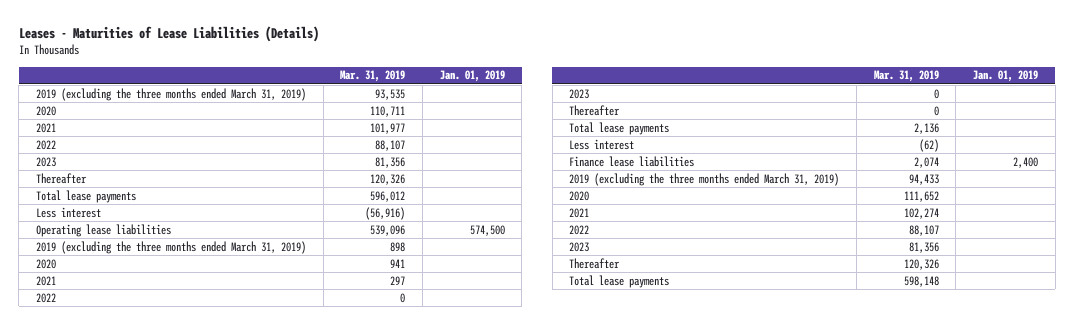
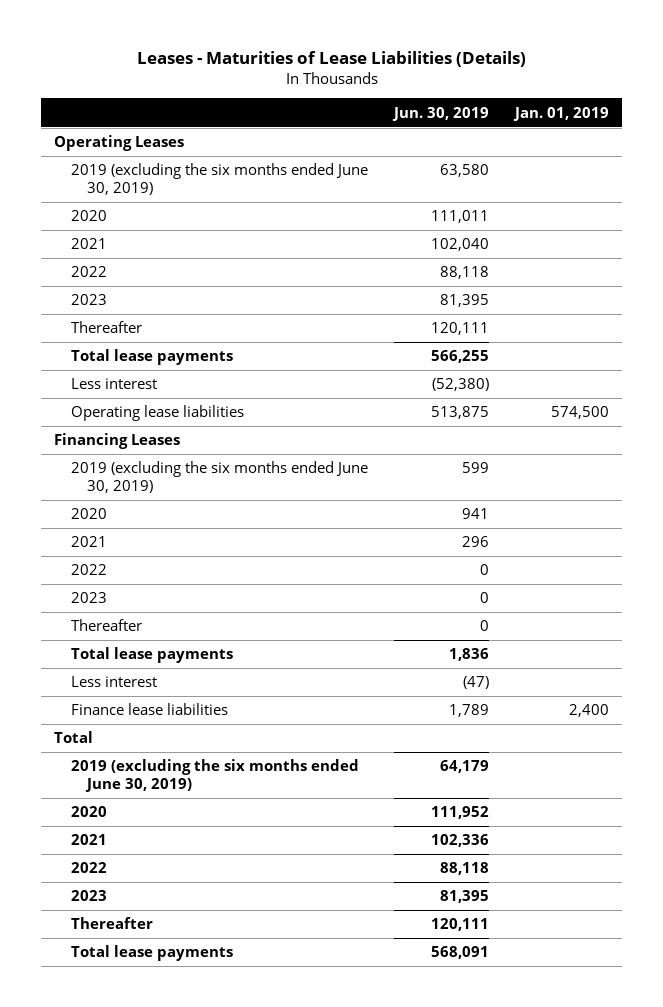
[340,70,406,83] Mar. 31, 2019 -> none
none -> [391,106,489,121] Jun. 30, 2019
none -> [54,135,185,152] Operating Leases
[36,87,307,101] 2019 (excluding the three months ended March 31, 2019) -> [70,163,368,195] 2019 (excluding the six months ended June 30, 2019)
none -> [54,433,181,450] Financing Leases
[36,240,307,254] 2019 (excluding the three months ended March 31, 2019) -> [70,461,368,493] 2019 (excluding the six months ended June 30, 2019)
none -> [54,731,94,744] Total
[569,172,840,186] 2019 (excluding the three months ended March 31, 2019) -> [70,759,359,792] 2019 (excluding the six months ended June 30, 2019)

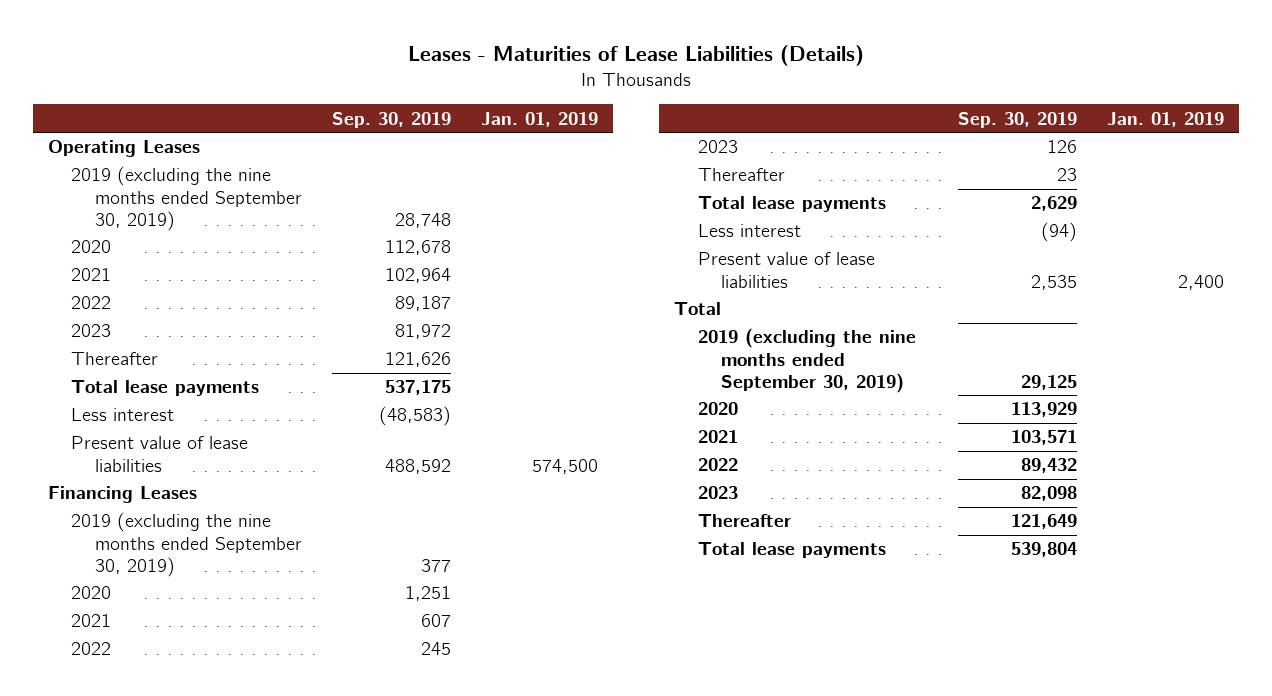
[391,106,489,121] Jun. 30, 2019 -> none
none -> [332,111,452,128] Sep. 30, 2019
[70,163,368,195] 2019 (excluding the six months ended June 30, 2019) -> [71,166,302,231] 2019 (excluding the nine months ended September 30, 2019)
[70,405,244,422] Operating lease liabilities -> [71,436,249,472] Present value of lease liabilities
[70,461,368,493] 2019 (excluding the six months ended June 30, 2019) -> [71,512,302,577] 2019 (excluding the nine months ended September 30, 2019)
[70,703,228,716] Finance lease liabilities -> [697,252,875,288] Present value of lease liabilities
[70,759,359,792] 2019 (excluding the six months ended June 30, 2019) -> [697,328,916,393] 2019 (excluding the nine months ended September 30, 2019)

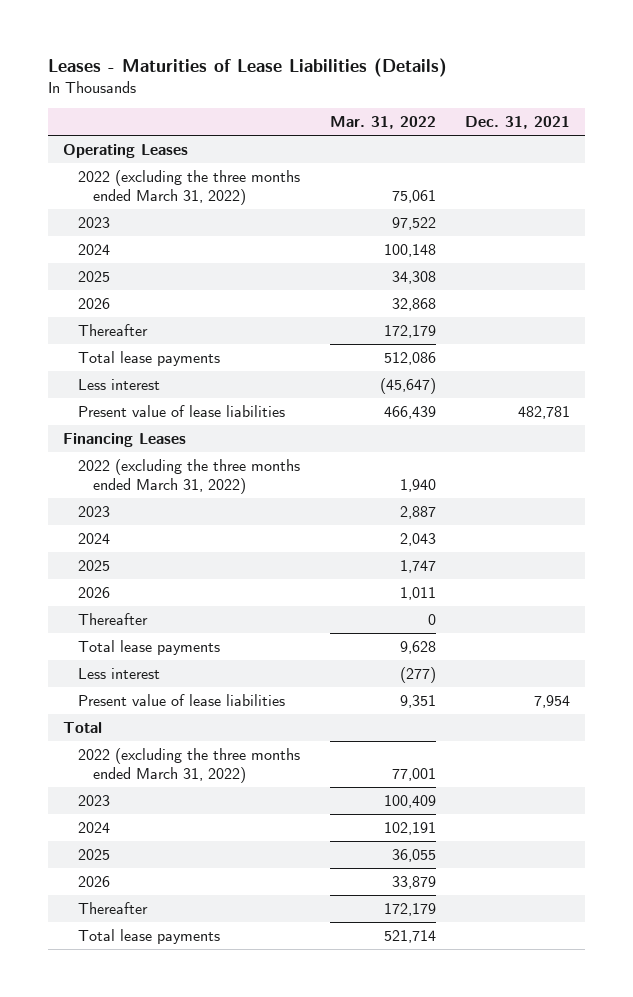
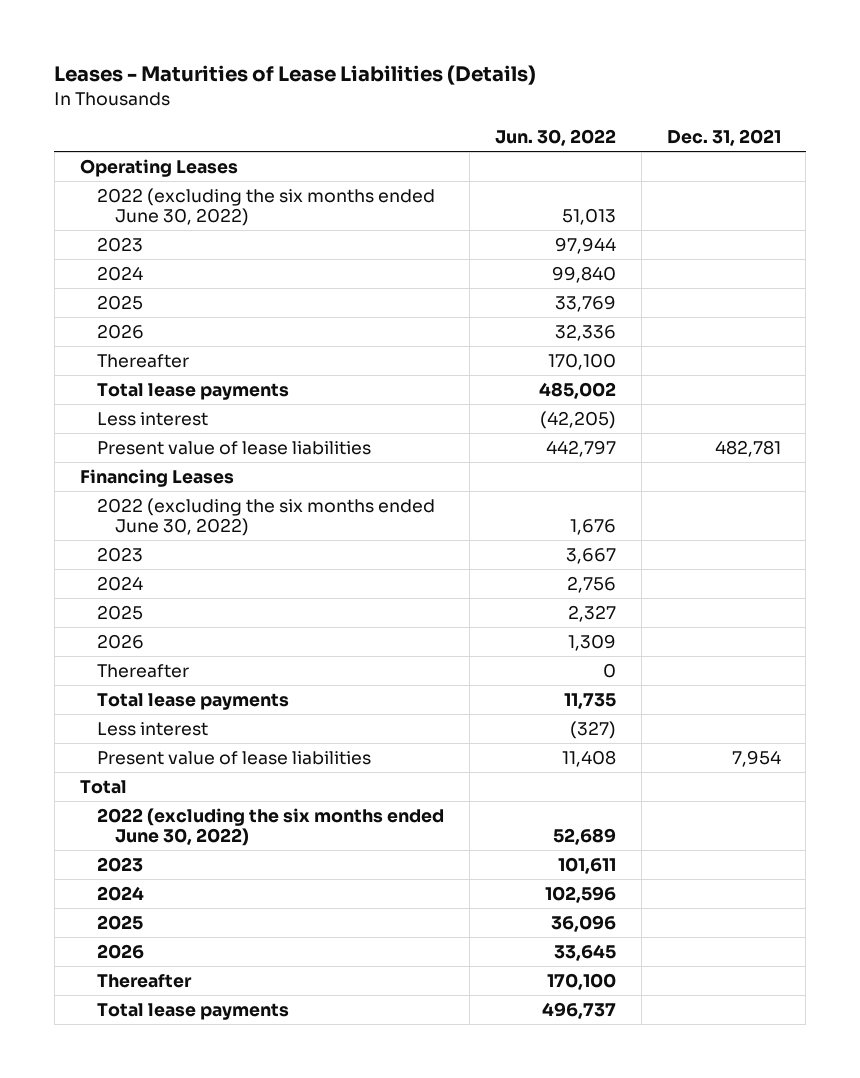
[329,116,436,130] Mar. 31, 2022 -> none
none -> [494,129,616,147] Jun. 30, 2022
[78,169,301,205] 2022 (excluding the three months ended March 31, 2022) -> [97,187,436,227] 2022 (excluding the six months ended June 30, 2022)
[78,458,301,494] 2022 (excluding the three months ended March 31, 2022) -> [97,497,436,537] 2022 (excluding the six months ended June 30, 2022)
[78,747,301,783] 2022 (excluding the three months ended March 31, 2022) -> [97,807,445,847] 2022 (excluding the six months ended June 30, 2022)

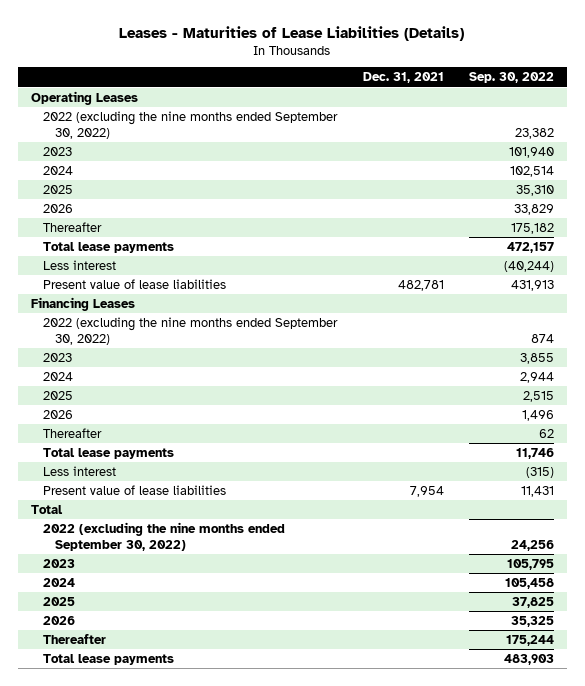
[494,129,616,147] Jun. 30, 2022 -> none
none -> [469,72,555,84] Sep. 30, 2022
[97,187,436,227] 2022 (excluding the six months ended June 30, 2022) -> [42,110,338,139] 2022 (excluding the nine months ended September 30, 2022)
[97,497,436,537] 2022 (excluding the six months ended June 30, 2022) -> [42,316,338,345] 2022 (excluding the nine months ended September 30, 2022)
[97,807,445,847] 2022 (excluding the six months ended June 30, 2022) -> [42,521,285,551] 2022 (excluding the nine months ended September 30, 2022)

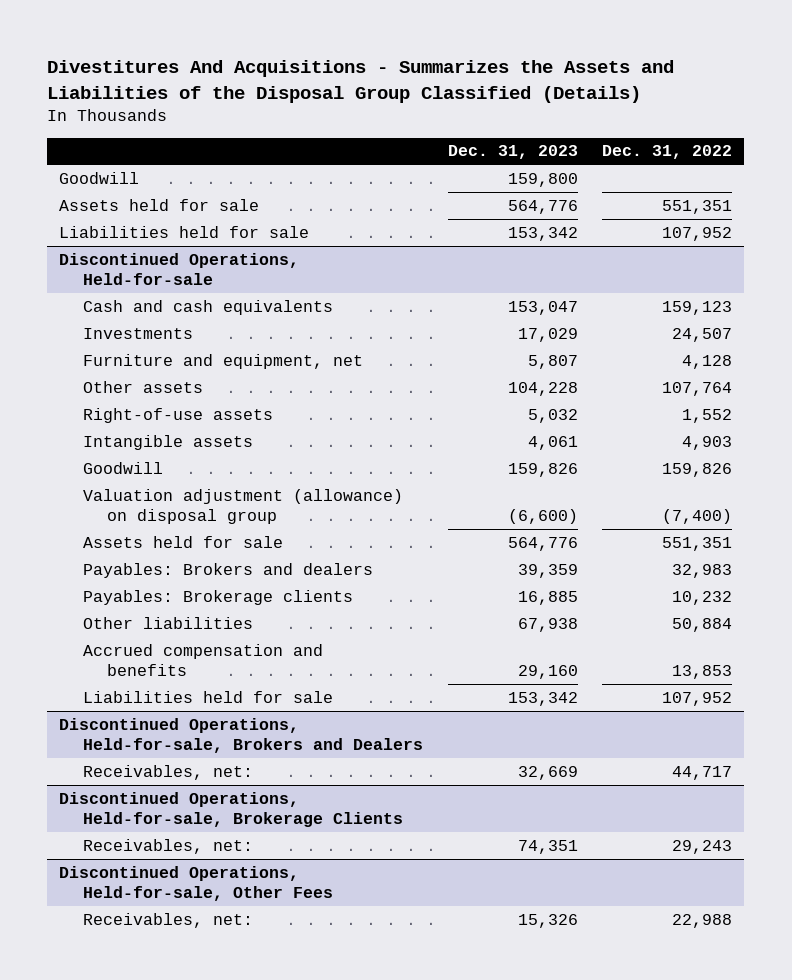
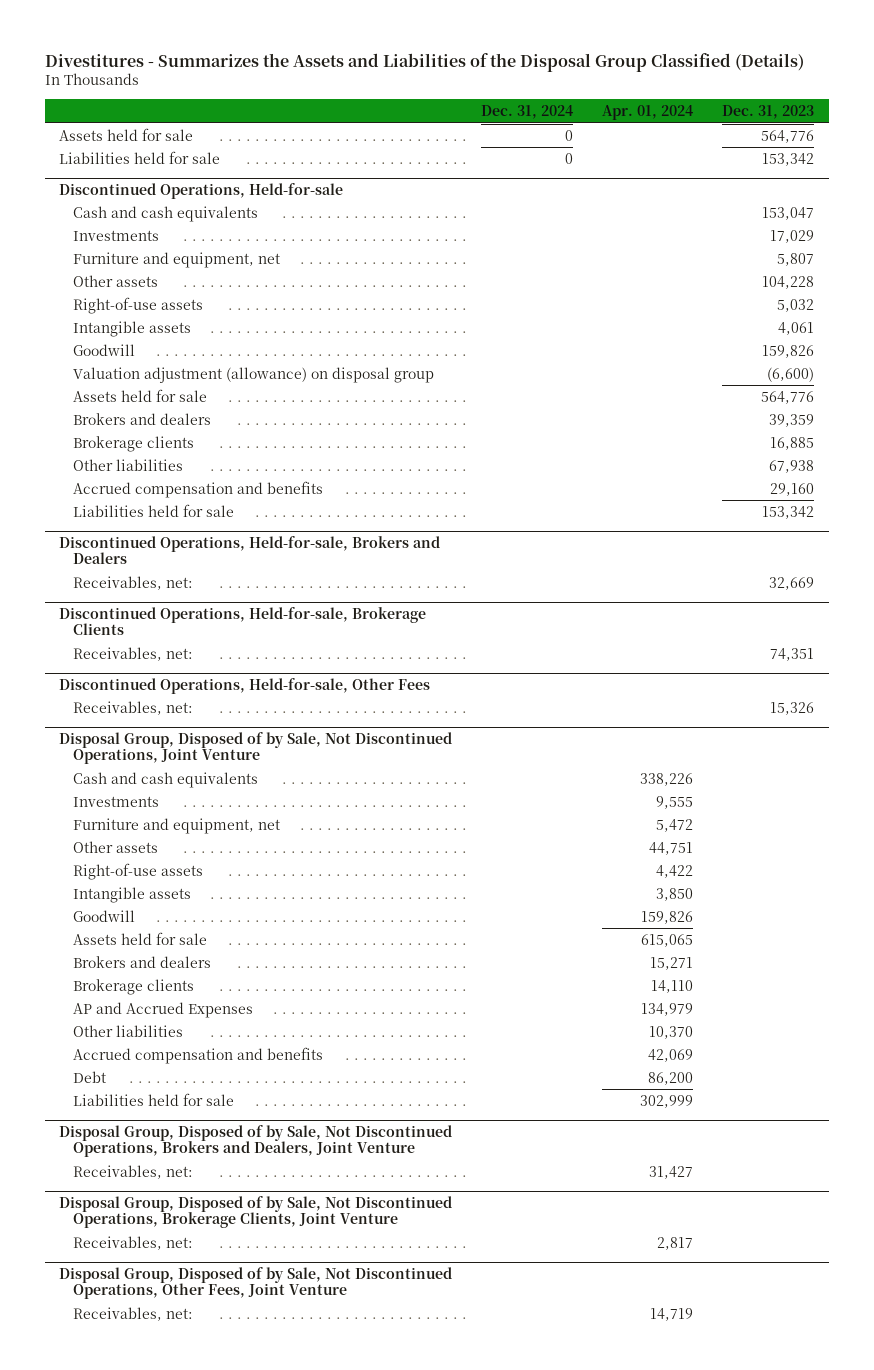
[47,59,675,103] Divestitures And Acquisitions - Summarizes the Assets and Liabilities of the Disposal Group Classified (Details) -> [44,52,804,72] Divestitures - Summarizes the Assets and Liabilities of the Disposal Group Classified (Details)
[602,145,733,160] Dec. 31, 2022 -> none
none -> [481,105,574,120] Dec. 31, 2024
none -> [602,105,694,121] Apr. 01, 2024
[59,171,140,184] Goodwill -> none
[83,562,374,578] Payables: Brokers and dealers -> [72,412,211,425] Brokers and dealers
[83,589,354,605] Payables: Brokerage clients -> [72,435,194,452] Brokerage clients
none -> [59,731,453,765] Disposal Group, Disposed of by Sale, Not Discontinued Operations, Joint Venture
none -> [72,771,258,788] Cash and cash equivalents
none -> [72,795,159,807] Investments
none -> [72,817,280,834] Furniture and equipment, net
none -> [72,840,158,853] Other assets
none -> [72,862,203,880] Right-of-use assets
none -> [72,886,191,903] Intangible assets
none -> [72,909,135,922] Goodwill
none -> [72,931,207,945] Assets held for sale
none -> [72,955,211,968] Brokers and dealers
none -> [72,978,194,995] Brokerage clients
none -> [72,1001,253,1018] AP and Accrued Expenses
none -> [72,1024,183,1037] Other liabilities
none -> [72,1046,323,1064] Accrued compensation and benefits
none -> [72,1070,106,1083] Debt
none -> [72,1092,234,1106] Liabilities held for sale
none -> [59,1124,453,1158] Disposal Group, Disposed of by Sale, Not Discontinued Operations, Brokers and Dealers, Joint Venture
none -> [72,1164,193,1179] Receivables, net:
none -> [59,1195,453,1229] Disposal Group, Disposed of by Sale, Not Discontinued Operations, Brokerage Clients, Joint Venture
none -> [72,1235,193,1250] Receivables, net:
none -> [59,1266,453,1300] Disposal Group, Disposed of by Sale, Not Discontinued Operations, Other Fees, Joint Venture
none -> [72,1306,193,1321] Receivables, net:

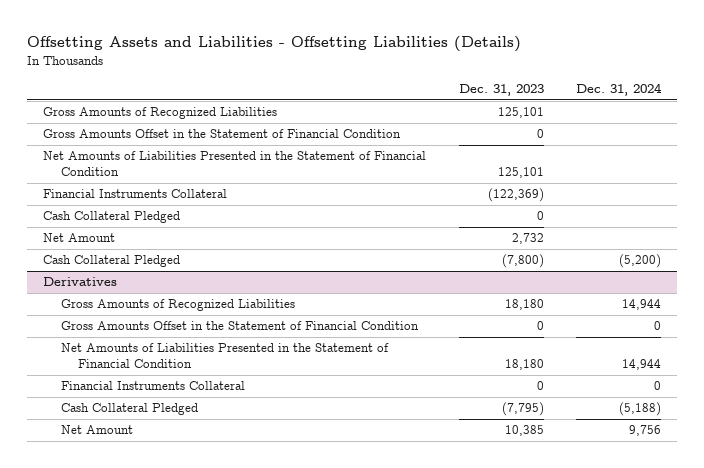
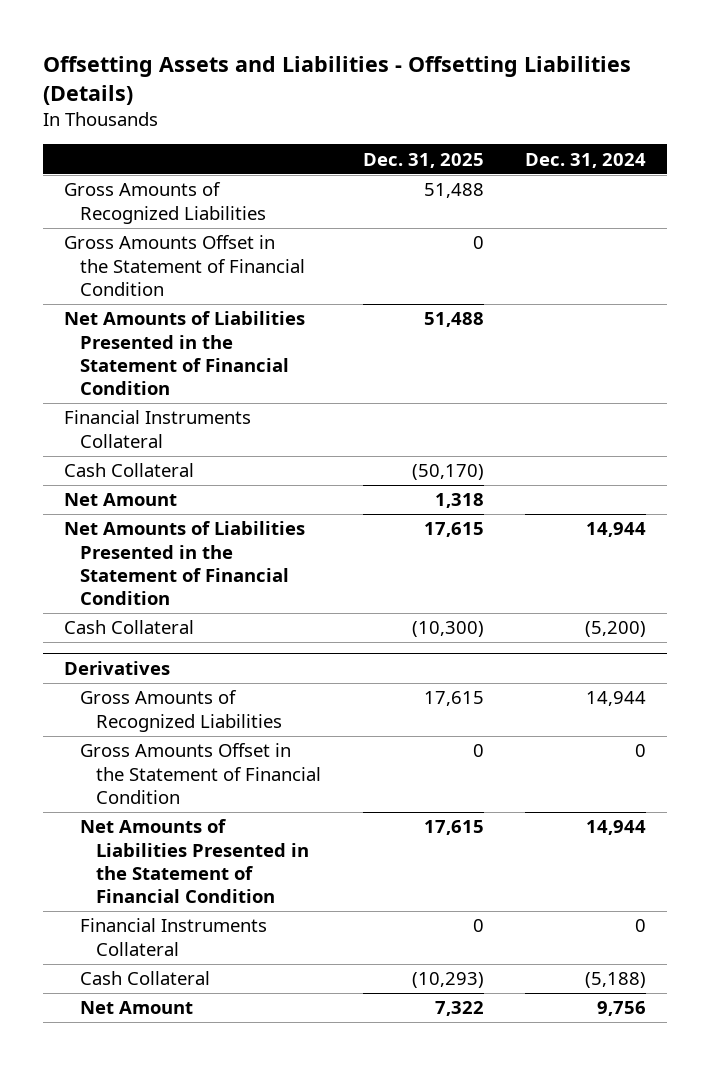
[458,84,544,97] Dec. 31, 2023 -> none
none -> [362,152,484,168] Dec. 31, 2025
[43,211,181,224] Cash Collateral Pledged -> [63,463,194,478] Cash Collateral
none -> [63,521,305,606] Net Amounts of Liabilities Presented in the Statement of Financial Condition
[43,255,181,268] Cash Collateral Pledged -> [63,620,194,635] Cash Collateral
[60,403,198,416] Cash Collateral Pledged -> [79,971,210,986] Cash Collateral

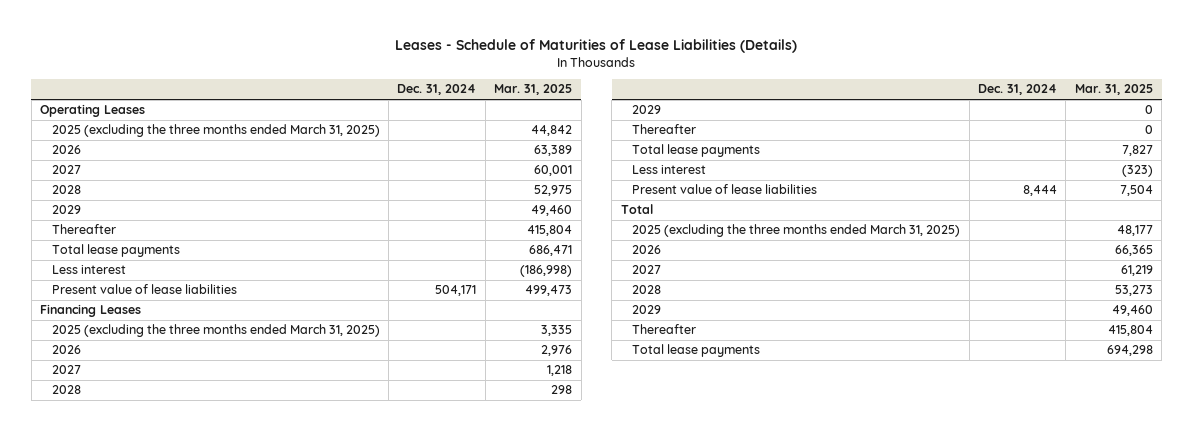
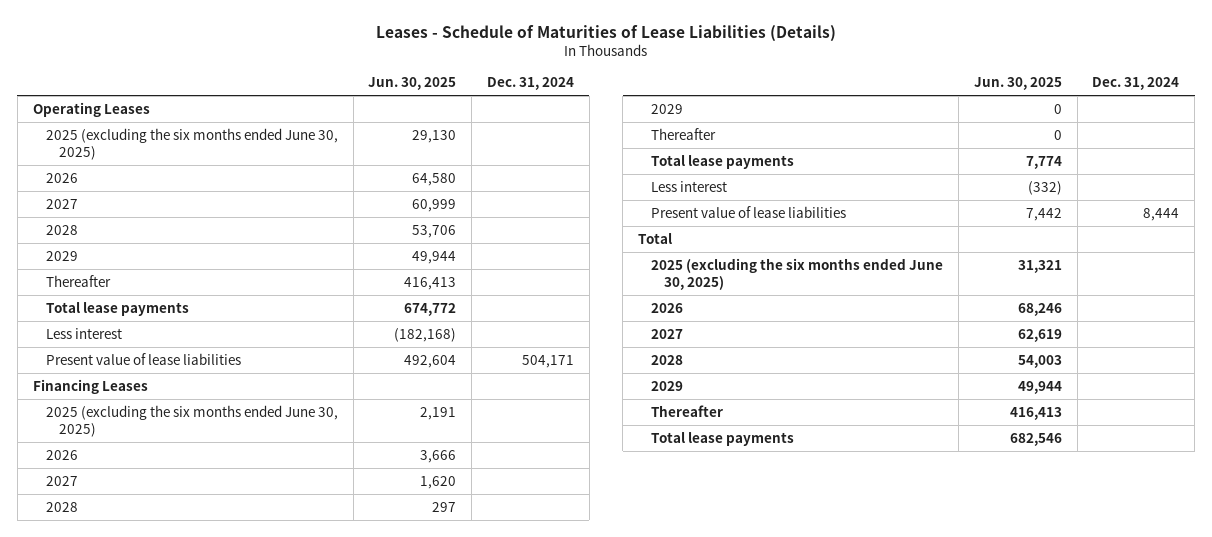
[494,84,573,96] Mar. 31, 2025 -> none
none -> [368,77,457,91] Jun. 30, 2025
[51,124,380,138] 2025 (excluding the three months ended March 31, 2025) -> [45,127,338,160] 2025 (excluding the six months ended June 30, 2025)
[51,324,380,338] 2025 (excluding the three months ended March 31, 2025) -> [45,404,338,437] 2025 (excluding the six months ended June 30, 2025)
[632,224,961,238] 2025 (excluding the three months ended March 31, 2025) -> [651,257,944,290] 2025 (excluding the six months ended June 30, 2025)

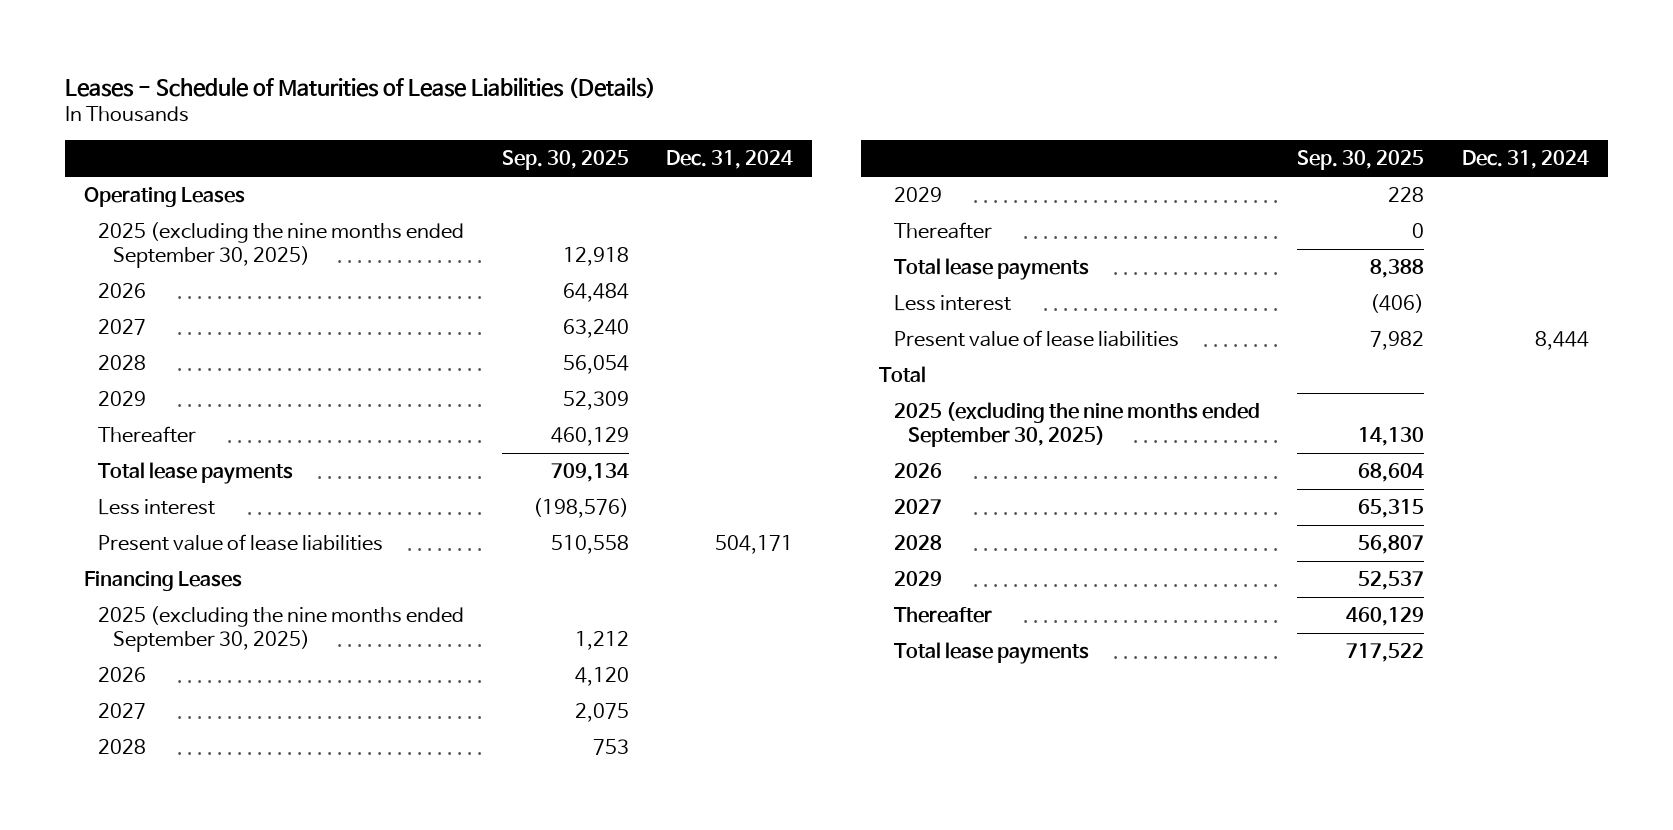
[368,77,457,91] Jun. 30, 2025 -> none
none -> [501,150,629,171] Sep. 30, 2025
[45,127,338,160] 2025 (excluding the six months ended June 30, 2025) -> [98,221,465,269] 2025 (excluding the nine months ended September 30, 2025)
[45,404,338,437] 2025 (excluding the six months ended June 30, 2025) -> [98,605,465,653] 2025 (excluding the nine months ended September 30, 2025)
[651,257,944,290] 2025 (excluding the six months ended June 30, 2025) -> [893,401,1260,448] 2025 (excluding the nine months ended September 30, 2025)

